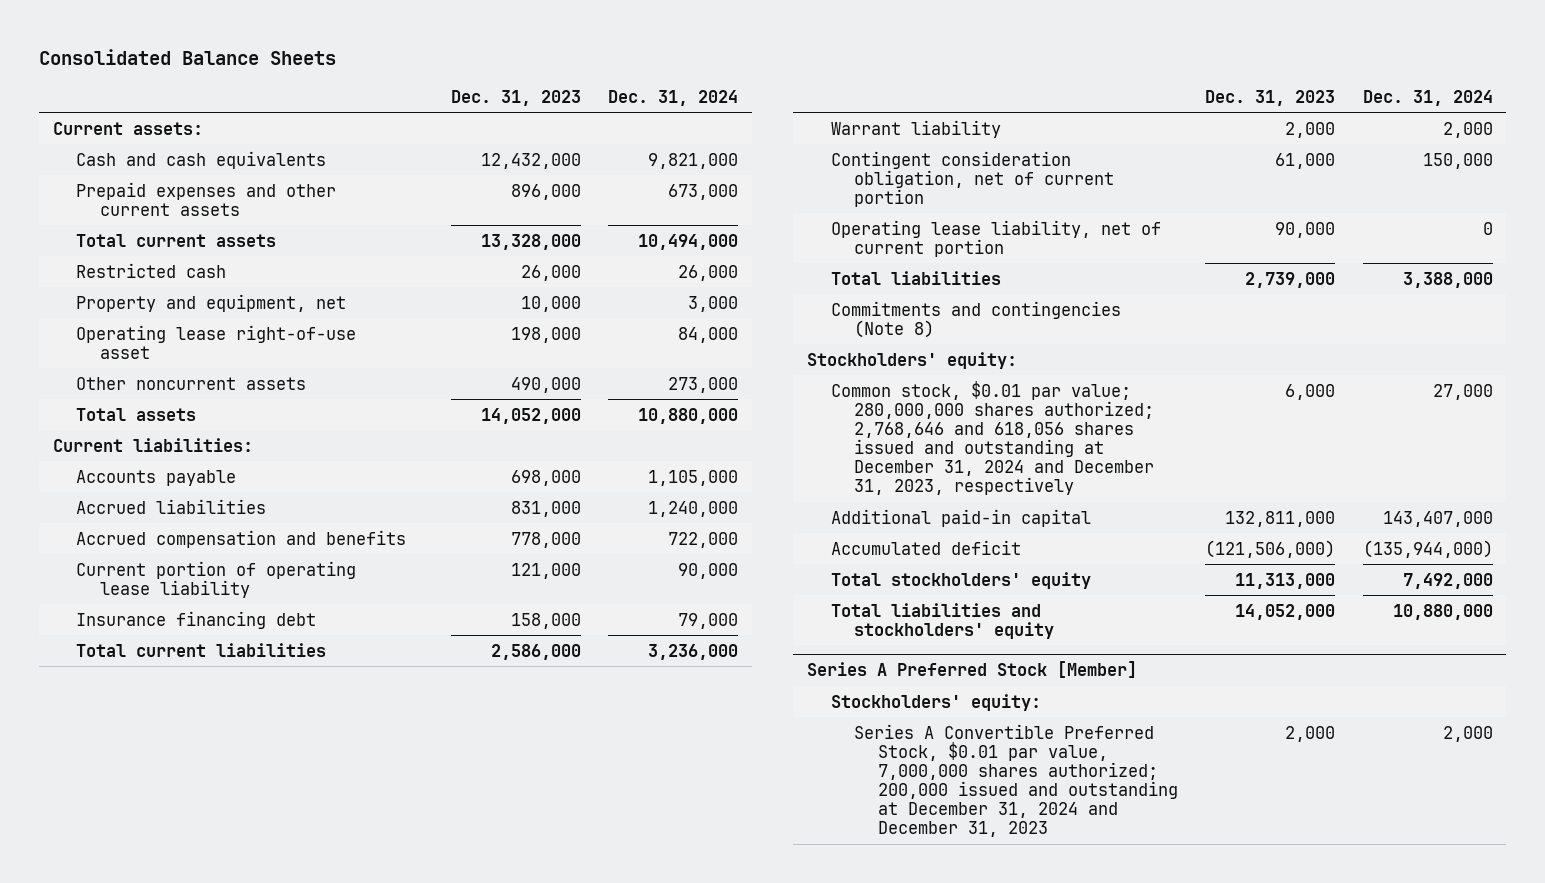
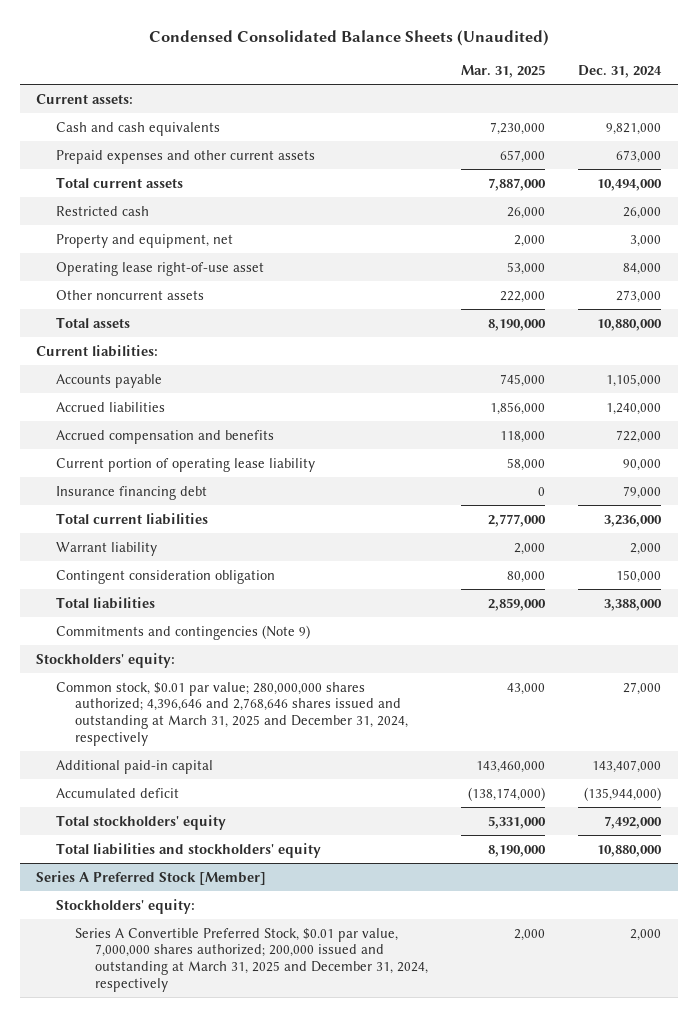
[39,48,337,65] Consolidated Balance Sheets -> [148,30,549,47] Condensed Consolidated Balance Sheets (Unaudited)
[450,89,581,106] Dec. 31, 2023 -> none
none -> [461,65,546,79] Mar. 31, 2025
[830,219,1161,257] Operating lease liability, net of current portion -> none
[830,150,1115,207] Contingent consideration obligation, net of current portion -> [55,569,275,584] Contingent consideration obligation
[830,300,1121,338] Commitments and contingencies (Note 8) -> [55,624,310,640] Commitments and contingencies (Note 9)
[830,380,1155,496] Common stock, $0.01 par value; 280,000,000 shares authorized; 2,768,646 and 618,056 shares issued and outstanding at December 31, 2024 and December 31, 2023, respectively -> [55,681,409,747] Common stock, $0.01 par value; 280,000,000 shares authorized; 4,396,646 and 2,768,646 shares issued and outstanding at March 31, 2025 and December 31, 2024, respectively
[854,723,1178,838] Series A Convertible Preferred Stock, $0.01 par value, 7,000,000 shares authorized; 200,000 issued and outstanding at December 31, 2024 and December 31, 2023 -> [75,927,428,993] Series A Convertible Preferred Stock, $0.01 par value, 7,000,000 shares authorized; 200,000 issued and outstanding at March 31, 2025 and December 31, 2024, respectively

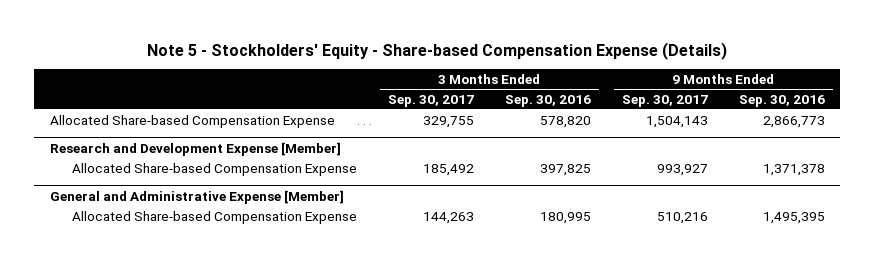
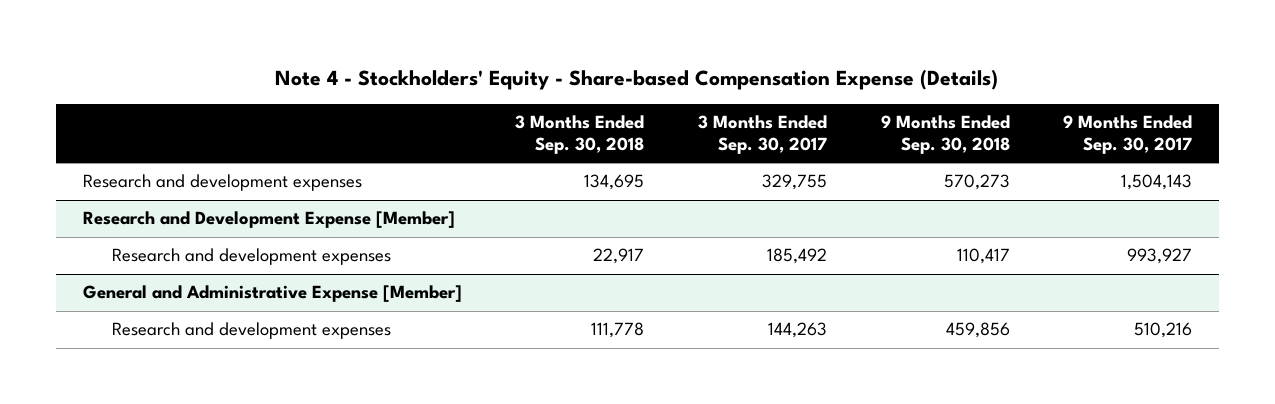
[147,41,728,60] Note 5 - Stockholders' Equity - Share-based Compensation Expense (Details) -> [275,69,999,91] Note 4 - Stockholders' Equity - Share-based Compensation Expense (Details)
[504,94,591,107] Sep. 30, 2016 -> none
[738,94,825,107] Sep. 30, 2016 -> none
none -> [515,115,645,155] 3 Months Ended Sep. 30, 2018
none -> [880,115,1010,155] 9 Months Ended Sep. 30, 2018
[50,114,336,128] Allocated Share-based Compensation Expense -> [82,174,362,192] Research and development expenses
[71,162,357,176] Allocated Share-based Compensation Expense -> [111,248,391,266] Research and development expenses
[71,210,357,224] Allocated Share-based Compensation Expense -> [111,322,391,340] Research and development expenses

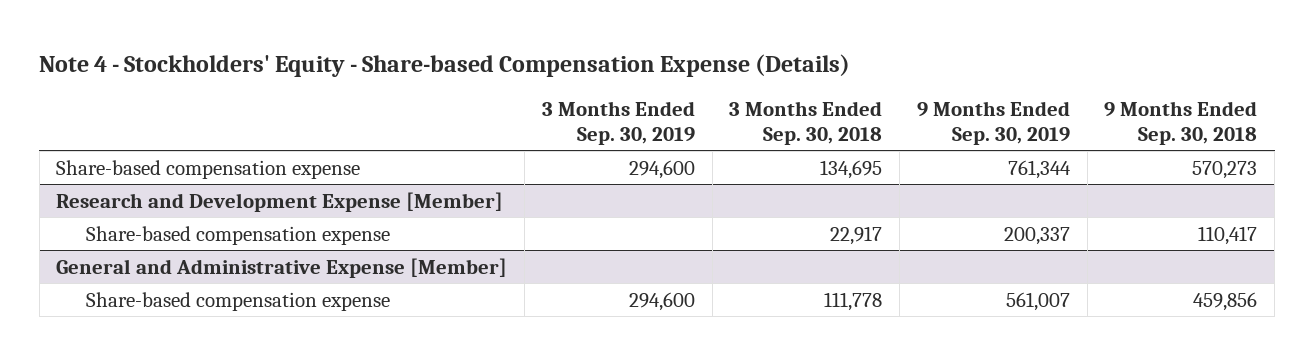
[697,115,827,155] 3 Months Ended Sep. 30, 2017 -> none
[1063,115,1193,155] 9 Months Ended Sep. 30, 2017 -> none
none -> [541,101,695,146] 3 Months Ended Sep. 30, 2019
none -> [916,101,1070,146] 9 Months Ended Sep. 30, 2019
[82,174,362,192] Research and development expenses -> [56,159,361,179] Share-based compensation expense
[111,248,391,266] Research and development expenses -> [86,225,391,245] Share-based compensation expense
[111,322,391,340] Research and development expenses -> [86,291,391,311] Share-based compensation expense

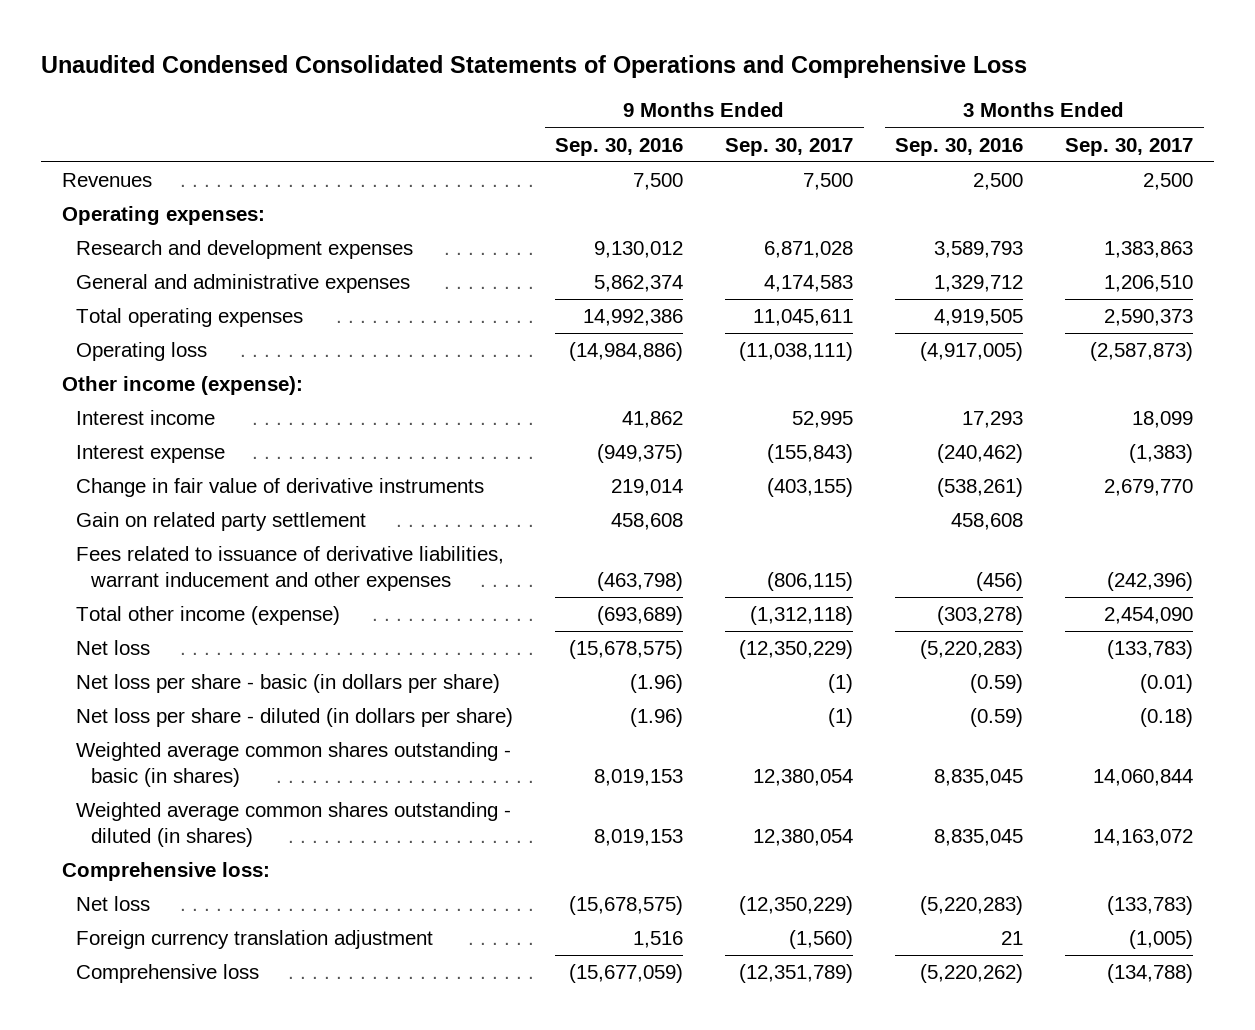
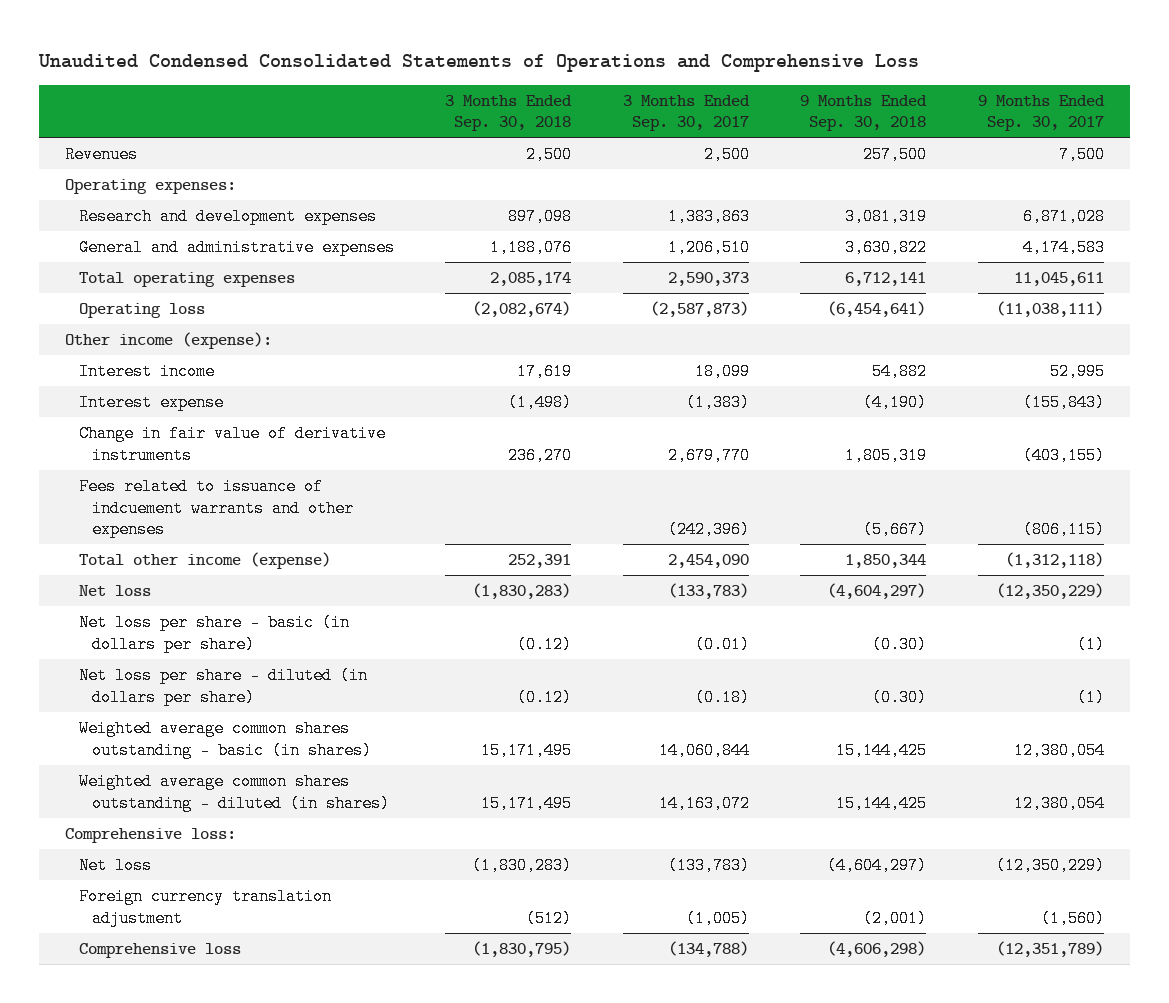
[555,137,684,156] Sep. 30, 2016 -> none
[895,137,1024,156] Sep. 30, 2016 -> none
none -> [445,94,573,132] 3 Months Ended Sep. 30, 2018
none -> [800,94,928,132] 9 Months Ended Sep. 30, 2018
[76,512,367,532] Gain on related party settlement -> none
[76,546,505,592] Fees related to issuance of derivative liabilities, warrant inducement and other expenses -> [78,477,355,539] Fees related to issuance of indcuement warrants and other expenses

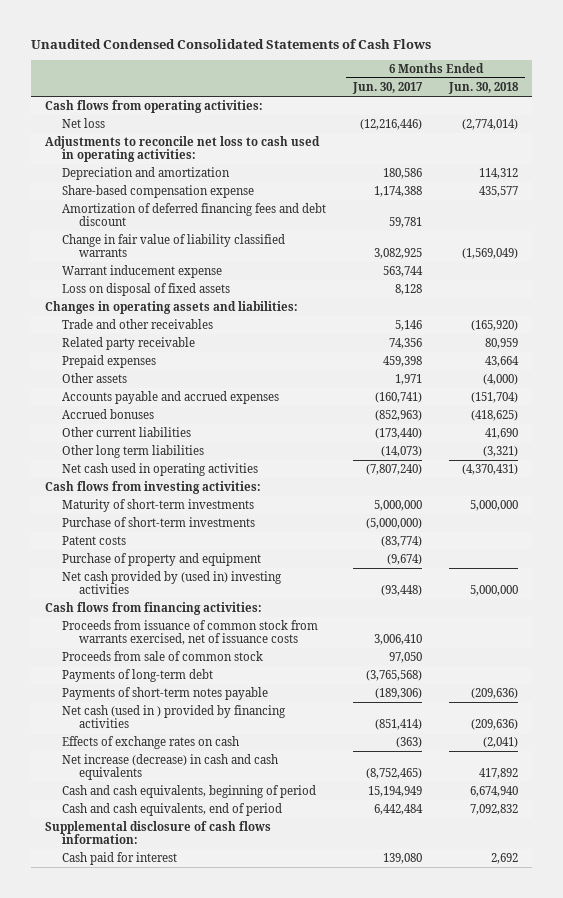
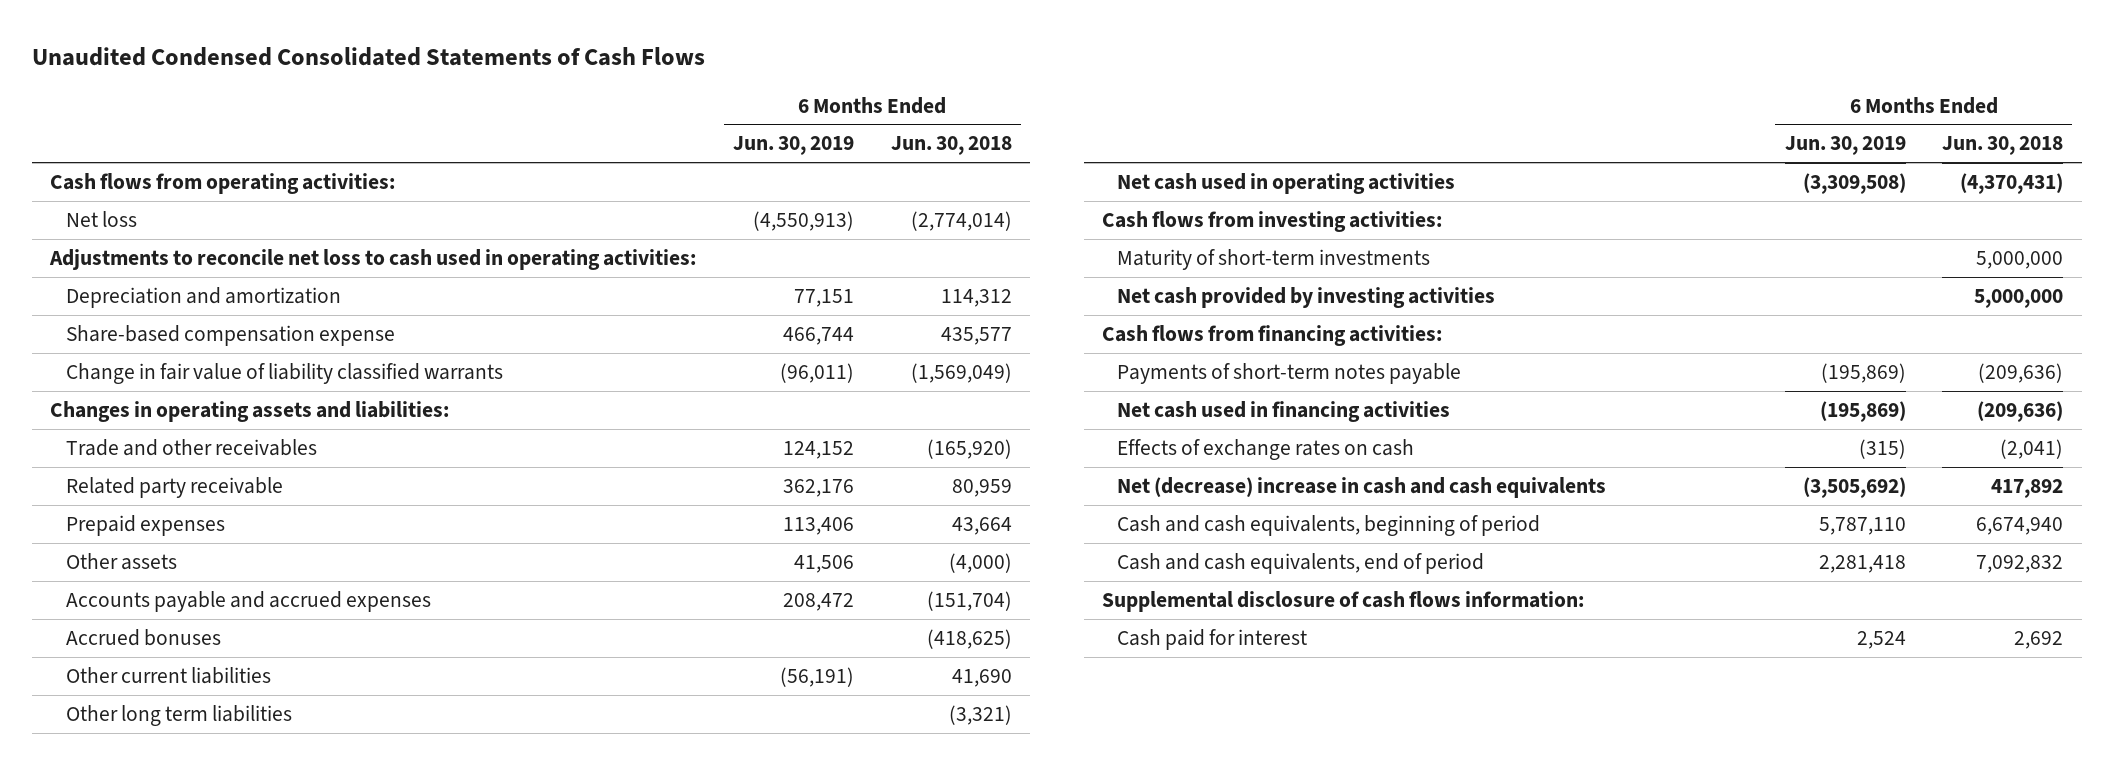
[352,82,424,95] Jun. 30, 2017 -> none
none -> [733,136,855,156] Jun. 30, 2019
[61,203,326,227] Amortization of deferred financing fees and debt discount -> none
[61,265,222,279] Warrant inducement expense -> none
[61,283,230,297] Loss on disposal of fixed assets -> none
[61,517,255,528] Purchase of short-term investments -> none
[61,536,126,546] Patent costs -> none
[61,553,261,567] Purchase of property and equipment -> none
[61,571,282,595] Net cash provided by (used in) investing activities -> [1117,286,1496,308] Net cash provided by investing activities
[61,620,318,646] Proceeds from issuance of common stock from warrants exercised, net of issuance costs -> none
[61,651,263,662] Proceeds from sale of common stock -> none
[61,669,213,683] Payments of long-term debt -> none
[61,705,286,729] Net cash (used in ) provided by financing activities -> [1117,400,1451,422] Net cash used in financing activities
[61,754,278,781] Net increase (decrease) in cash and cash equivalents -> [1117,476,1607,498] Net (decrease) increase in cash and cash equivalents

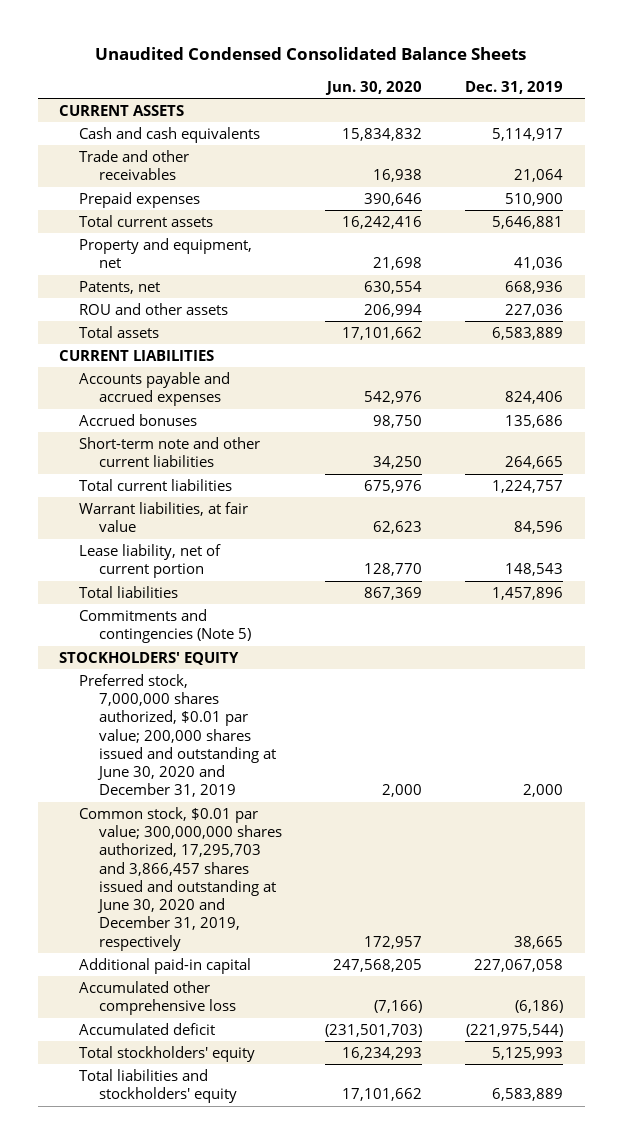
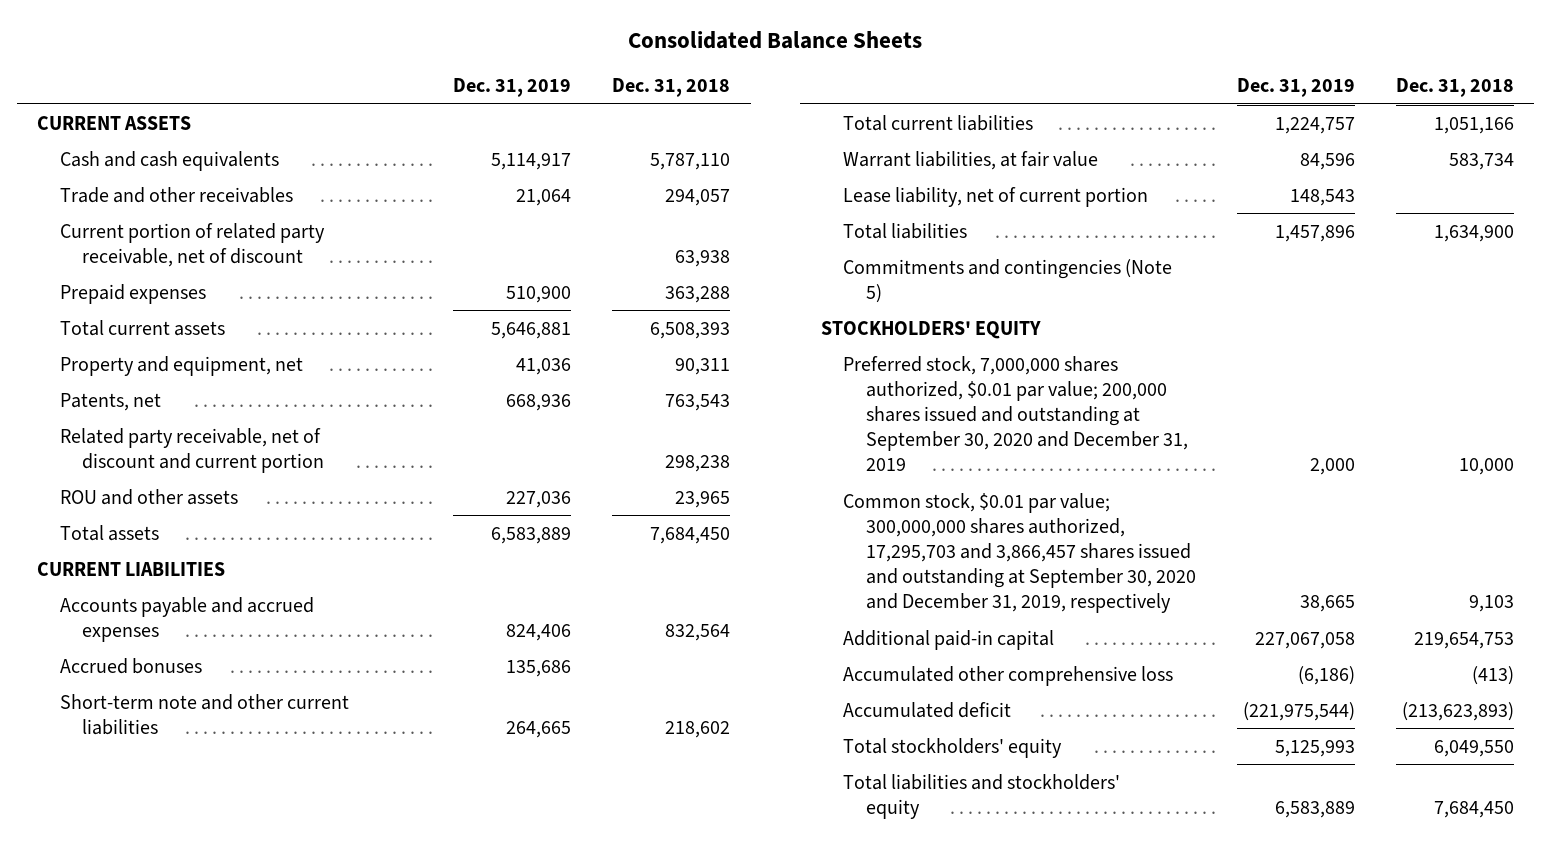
[95,47,527,61] Unaudited Condensed Consolidated Balance Sheets -> [628,30,923,49] Consolidated Balance Sheets
[325,80,423,95] Jun. 30, 2020 -> none
none -> [612,78,731,98] Dec. 31, 2018
none -> [59,222,325,267] Current portion of related party receivable, net of discount
none -> [59,427,325,473] Related party receivable, net of discount and current portion
[79,673,277,798] Preferred stock, 7,000,000 shares authorized, $0.01 par value; 200,000 shares issued and outstanding at June 30, 2020 and December 31, 2019 -> [843,355,1189,472] Preferred stock, 7,000,000 shares authorized, $0.01 par value; 200,000 shares issued and outstanding at September 30, 2020 and December 31, 2019
[79,806,283,951] Common stock, $0.01 par value; 300,000,000 shares authorized, 17,295,703 and 3,866,457 shares issued and outstanding at June 30, 2020 and December 31, 2019, respectively -> [843,492,1197,614] Common stock, $0.01 par value; 300,000,000 shares authorized, 17,295,703 and 3,866,457 shares issued and outstanding at September 30, 2020 and December 31, 2019, respectively

